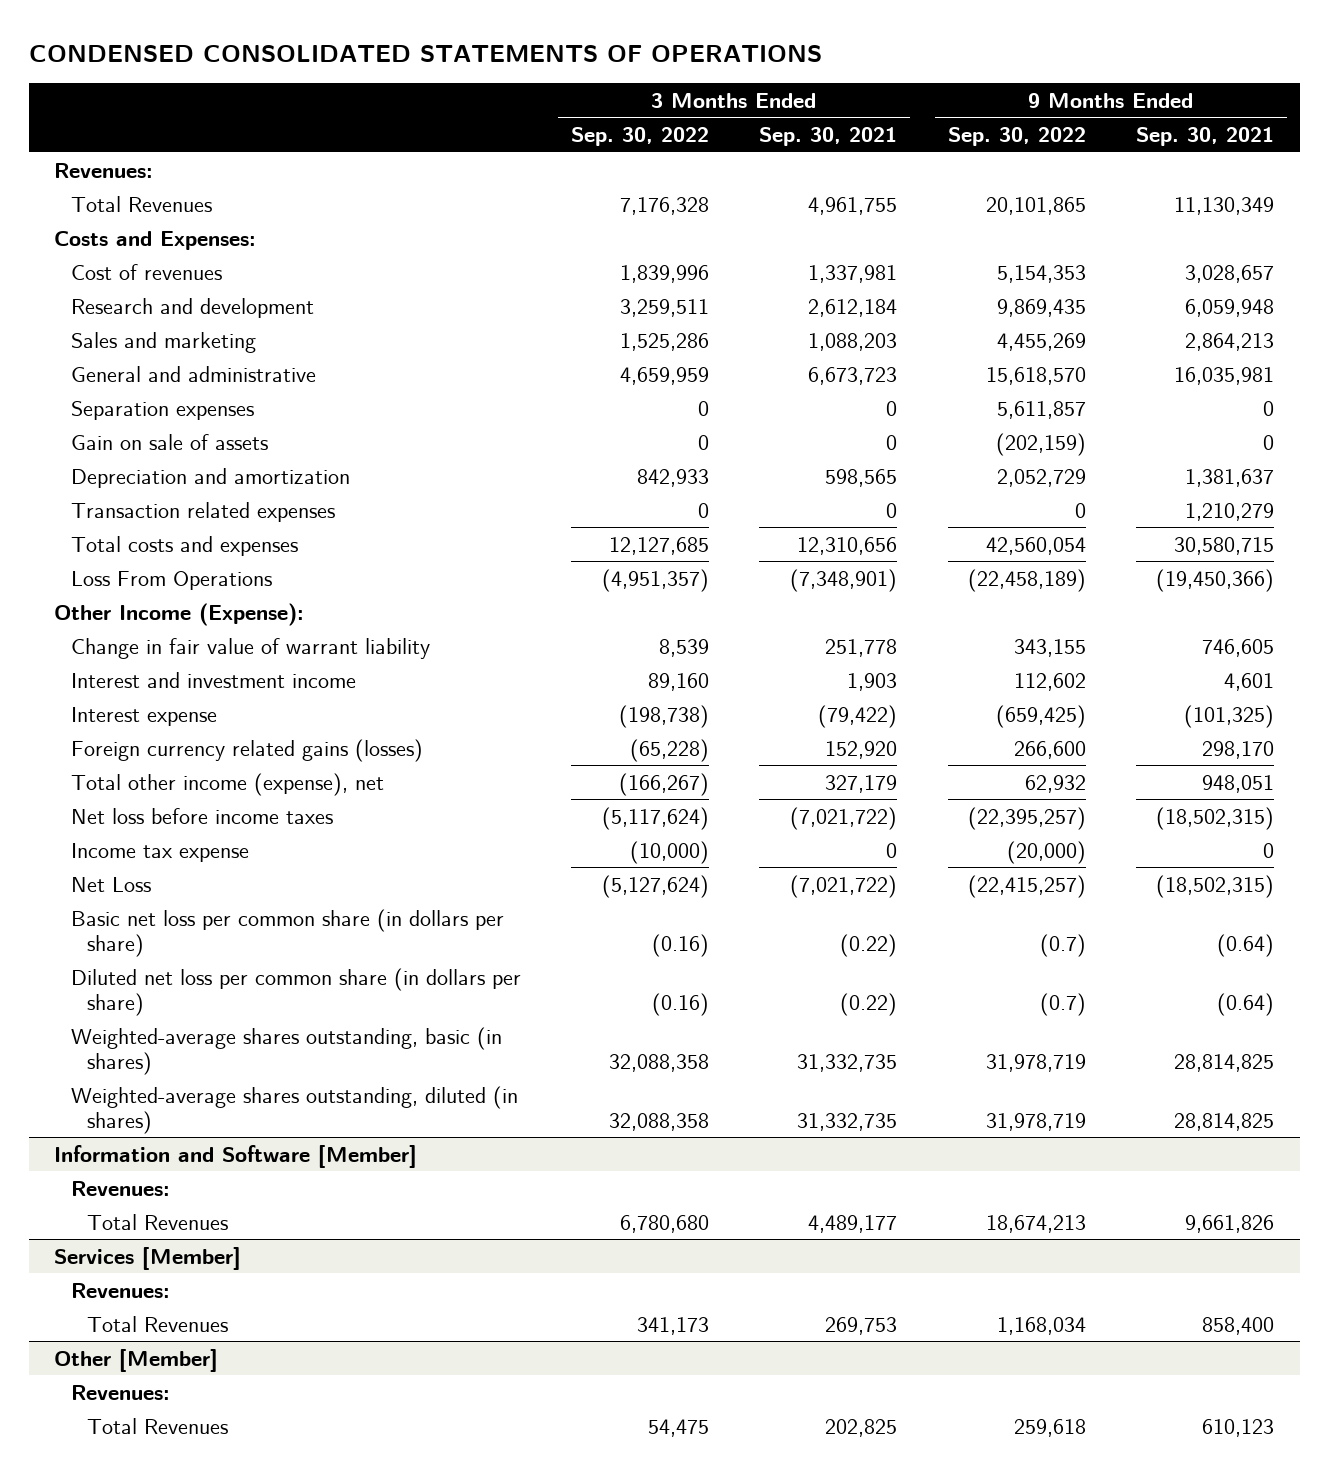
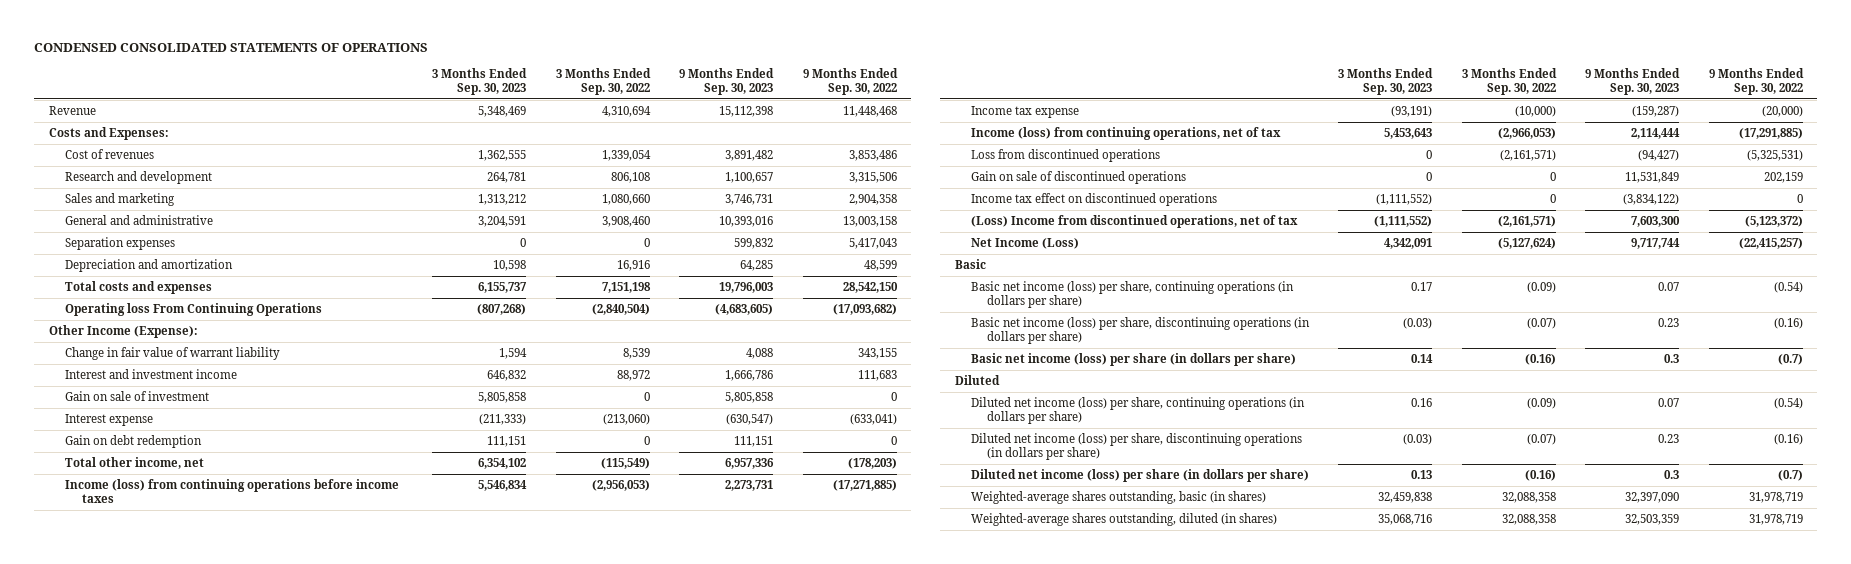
[759,127,898,147] Sep. 30, 2021 -> none
[1136,127,1275,147] Sep. 30, 2021 -> none
none -> [432,68,528,95] 3 Months Ended Sep. 30, 2023
none -> [679,68,775,95] 9 Months Ended Sep. 30, 2023
[54,162,154,178] Revenues: -> none
[70,195,212,212] Total Revenues -> none
none -> [48,106,96,116] Revenue
[70,433,268,450] Gain on sale of assets -> none
[70,501,335,522] Transaction related expenses -> none
[620,264,710,283] 1,839,996 -> [601,150,651,162] 1,339,054
[996,264,1086,283] 5,154,353 -> [848,150,897,162] 3,853,486
[620,298,710,317] 3,259,511 -> [610,172,650,184] 806,108
[996,298,1086,317] 9,869,435 -> [848,172,897,184] 3,315,506
[620,332,710,351] 1,525,286 -> [601,194,650,206] 1,080,660
[996,332,1086,351] 4,455,269 -> [848,194,897,206] 2,904,358
[620,366,710,385] 4,659,959 -> [601,216,650,228] 3,908,460
[985,366,1086,385] 15,618,570 -> [842,216,897,228] 13,003,158
[996,400,1086,419] 5,611,857 -> [848,238,897,250] 5,417,043
[637,468,710,487] 842,933 -> [616,260,650,272] 16,916
[996,468,1086,487] 2,052,729 -> [863,260,897,272] 48,599
[609,536,710,555] 12,127,685 -> [601,282,651,294] 7,151,198
[985,536,1086,555] 42,560,054 -> [842,282,898,294] 28,542,150
[70,570,272,590] Loss From Operations -> [65,303,323,317] Operating loss From Continuing Operations
[602,568,710,592] (4,951,357) -> [591,304,650,316] (2,840,504)
[967,568,1086,592] (22,458,189) -> [832,304,897,316] (17,093,682)
[70,738,423,762] Foreign currency related gains (losses) -> none
[648,672,710,691] 89,160 -> [616,370,650,382] 88,972
[1013,672,1086,691] 112,602 -> [857,370,897,382] 111,683
none -> [65,391,210,402] Gain on sale of investment
[619,704,710,728] (198,738) -> [602,414,650,426] (213,060)
[995,704,1086,728] (659,425) -> [849,414,897,426] (633,041)
none -> [65,435,203,449] Gain on debt redemption
[70,772,384,796] Total other income (expense), net -> [65,457,205,470] Total other income, net
[619,772,710,796] (166,267) -> [600,458,650,470] (115,549)
[1024,774,1086,793] 62,932 -> [847,458,897,470] (178,203)
[70,807,333,824] Net loss before income taxes -> [65,479,400,503] Income (loss) from continuing operations before income taxes
[602,806,710,830] (5,117,624) -> [591,480,650,492] (2,956,053)
[967,806,1086,830] (22,395,257) -> [832,480,897,492] (17,271,885)
none -> [970,127,1281,141] Income (loss) from continuing operations, net of tax
none -> [970,149,1160,163] Loss from discontinued operations
none -> [970,171,1186,185] Gain on sale of discontinued operations
none -> [970,193,1217,207] Income tax effect on discontinued operations
none -> [970,215,1298,229] (Loss) Income from discontinued operations, net of tax
[70,876,151,892] Net Loss -> [970,238,1079,250] Net Income (Loss)
none -> [954,259,986,270] Basic
none -> [970,281,1294,308] Basic net income (loss) per share, continuing operations (in dollars per share)
none -> [970,317,1310,344] Basic net income (loss) per share, discontinuing operations (in dollars per share)
[70,908,504,957] Basic net loss per common share (in dollars per share) -> [970,353,1296,367] Basic net income (loss) per share (in dollars per share)
none -> [954,375,1000,386] Diluted
none -> [970,397,1305,424] Diluted net income (loss) per share, continuing operations (in dollars per share)
none -> [970,433,1302,460] Diluted net income (loss) per share, discontinuing operations (in dollars per share)
[70,967,521,1016] Diluted net loss per common share (in dollars per share) -> [970,469,1309,483] Diluted net income (loss) per share (in dollars per share)
[54,1144,418,1168] Information and Software [Member] -> none
[70,1180,170,1196] Revenues: -> none
[86,1213,228,1230] Total Revenues -> none
[54,1246,242,1270] Services [Member] -> none
[70,1282,170,1298] Revenues: -> none
[86,1315,228,1332] Total Revenues -> none
[54,1348,219,1372] Other [Member] -> none
[70,1384,170,1400] Revenues: -> none
[86,1417,228,1434] Total Revenues -> none

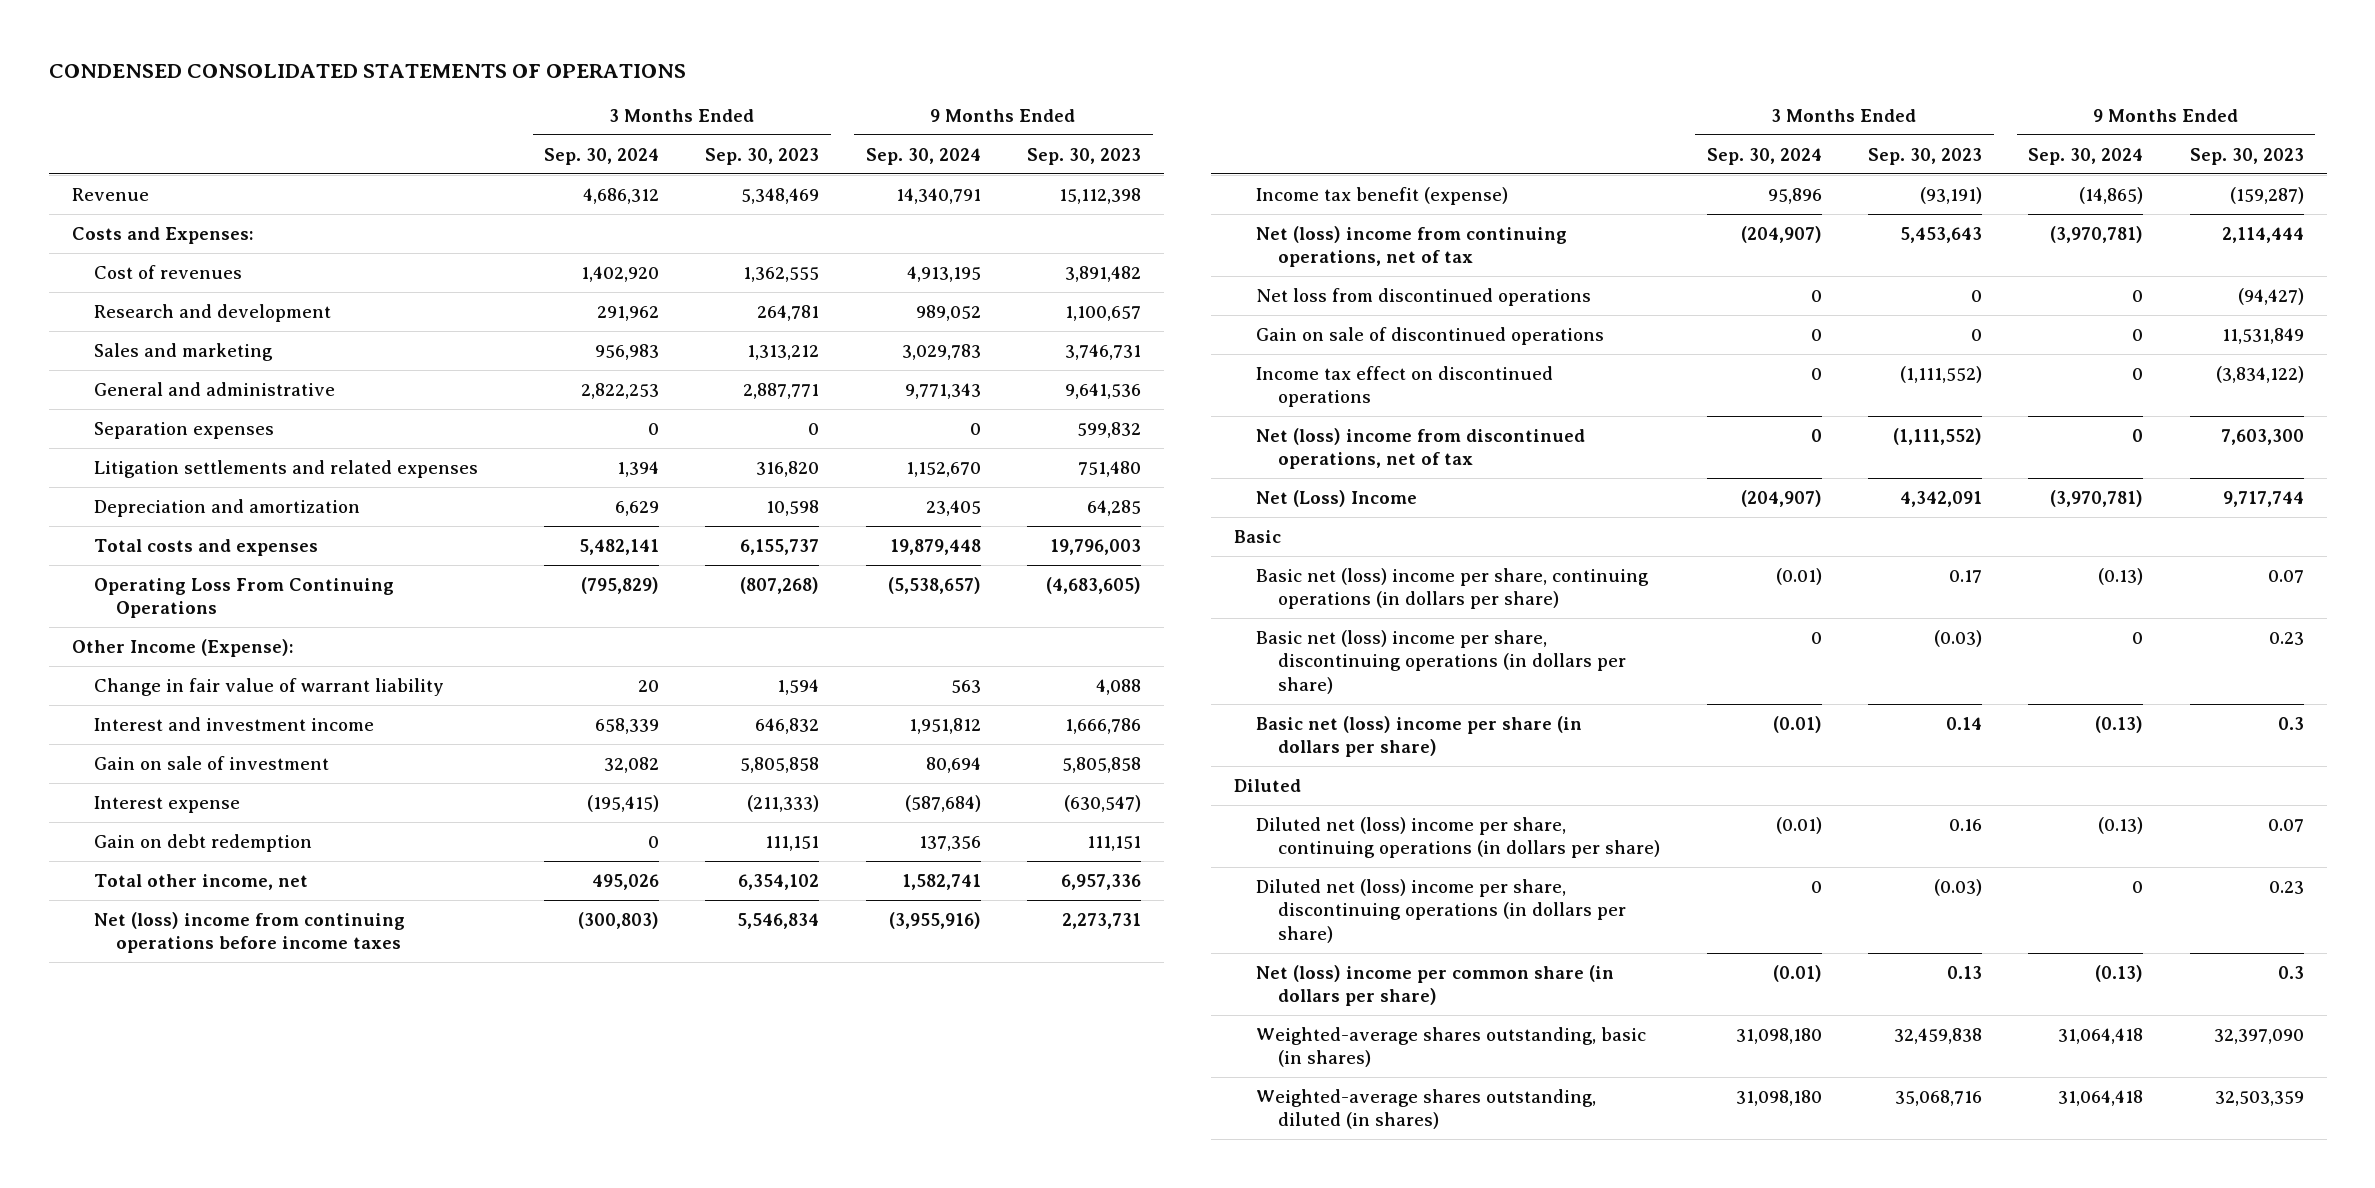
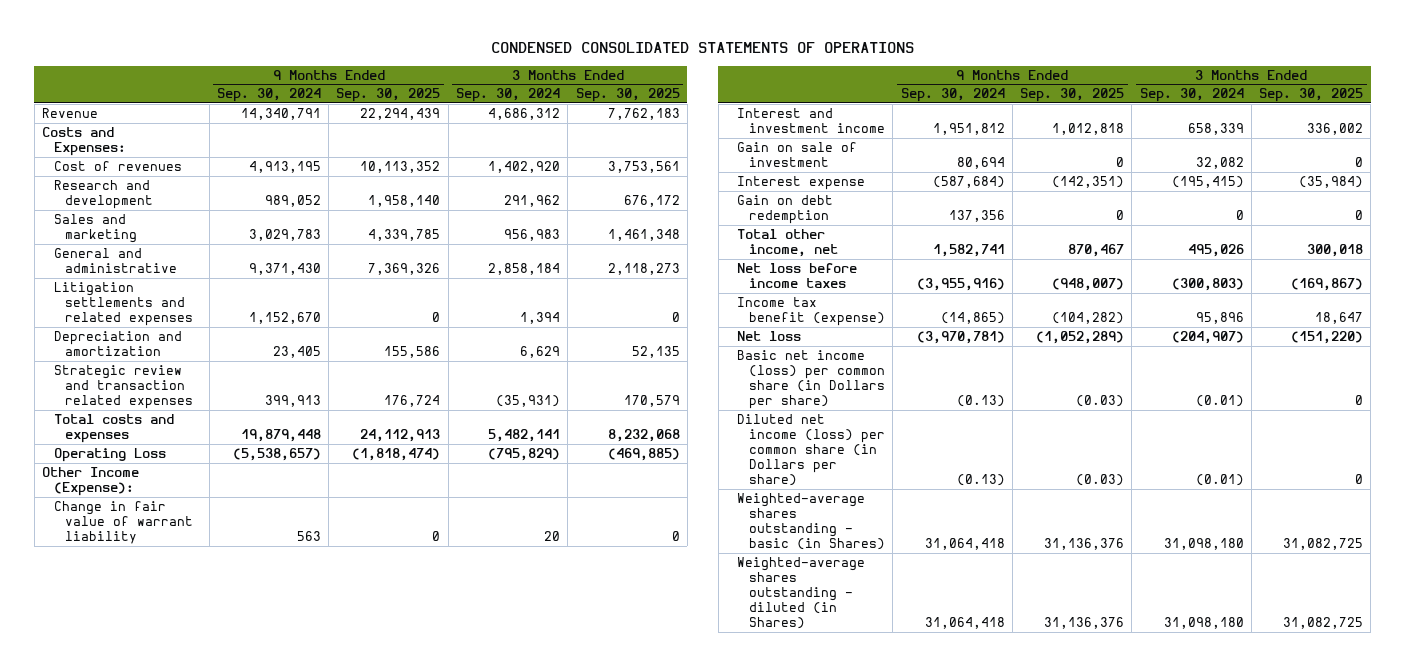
[705,147,820,165] Sep. 30, 2023 -> none
[1027,147,1142,165] Sep. 30, 2023 -> none
none -> [336,88,441,103] Sep. 30, 2025
none -> [575,88,680,103] Sep. 30, 2025
[93,421,274,439] Separation expenses -> none
[581,382,660,399] 2,822,253 -> [487,263,560,276] 2,858,184
[904,382,981,399] 9,771,343 -> [248,263,321,276] 9,371,430
none -> [53,364,194,410] Strategic review and transaction related expenses
[93,577,394,619] Operating Loss From Continuing Operations -> [53,447,166,462] Operating Loss
[93,911,405,954] Net (loss) income from continuing operations before income taxes -> [737,262,858,289] Net loss before income taxes
[1256,287,1592,306] Net loss from discontinued operations -> none
[1256,326,1605,345] Gain on sale of discontinued operations -> none
[1256,365,1554,408] Income tax effect on discontinued operations -> none
[1256,427,1586,470] Net (loss) income from discontinued operations, net of tax -> none
[1256,489,1418,507] Net (Loss) Income -> none
[1234,529,1282,543] Basic -> none
[1256,567,1650,610] Basic net (loss) income per share, continuing operations (in dollars per share) -> none
[1256,629,1627,695] Basic net (loss) income per share, discontinuing operations (in dollars per share) -> none
[1234,778,1302,792] Diluted -> none
[1256,816,1661,859] Diluted net (loss) income per share, continuing operations (in dollars per share) -> none
[1256,878,1627,944] Diluted net (loss) income per share, discontinuing operations (in dollars per share) -> none
[1256,225,1568,268] Net (loss) income from continuing operations, net of tax -> [737,330,802,341] Net loss
[1256,715,1583,758] Basic net (loss) income per share (in dollars per share) -> [737,349,886,410] Basic net income (loss) per common share (in Dollars per share)
[1256,964,1615,1007] Net (loss) income per common share (in dollars per share) -> [737,413,886,487] Diluted net income (loss) per common share (in Dollars per share)
[1256,1026,1647,1068] Weighted-average shares outstanding, basic (in shares) -> [737,492,886,551] Weighted-average shares outstanding - basic (in Shares)
[1256,1088,1597,1130] Weighted-average shares outstanding, diluted (in shares) -> [737,556,866,630] Weighted-average shares outstanding - diluted (in Shares)

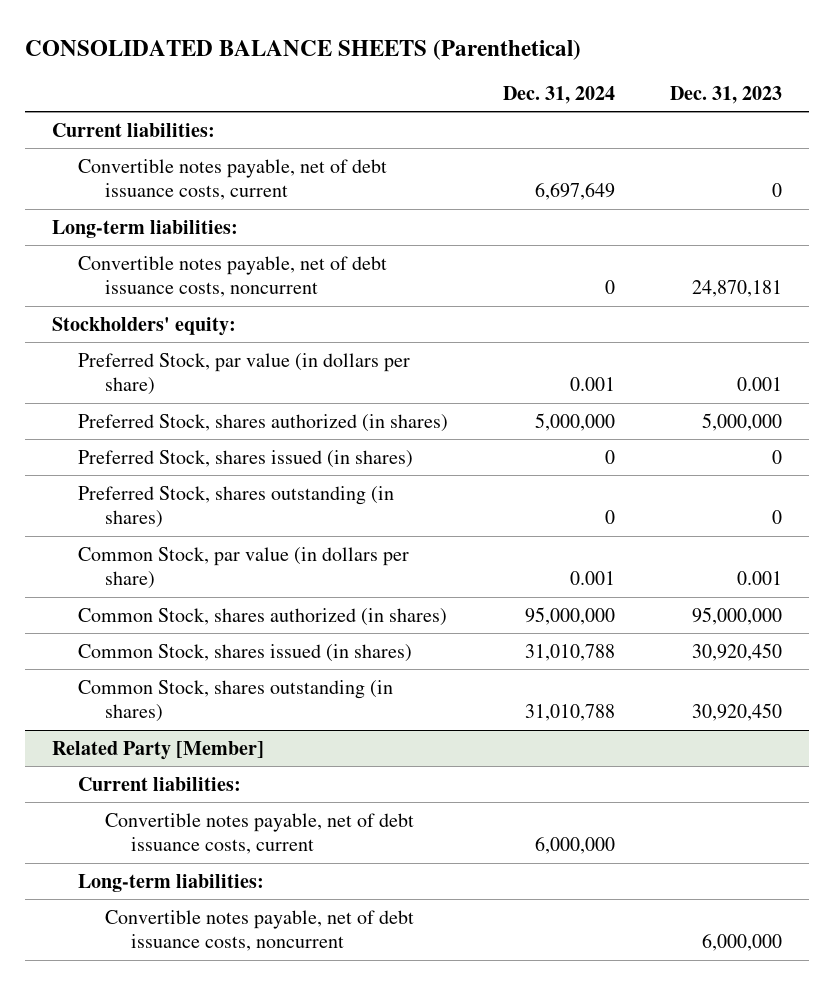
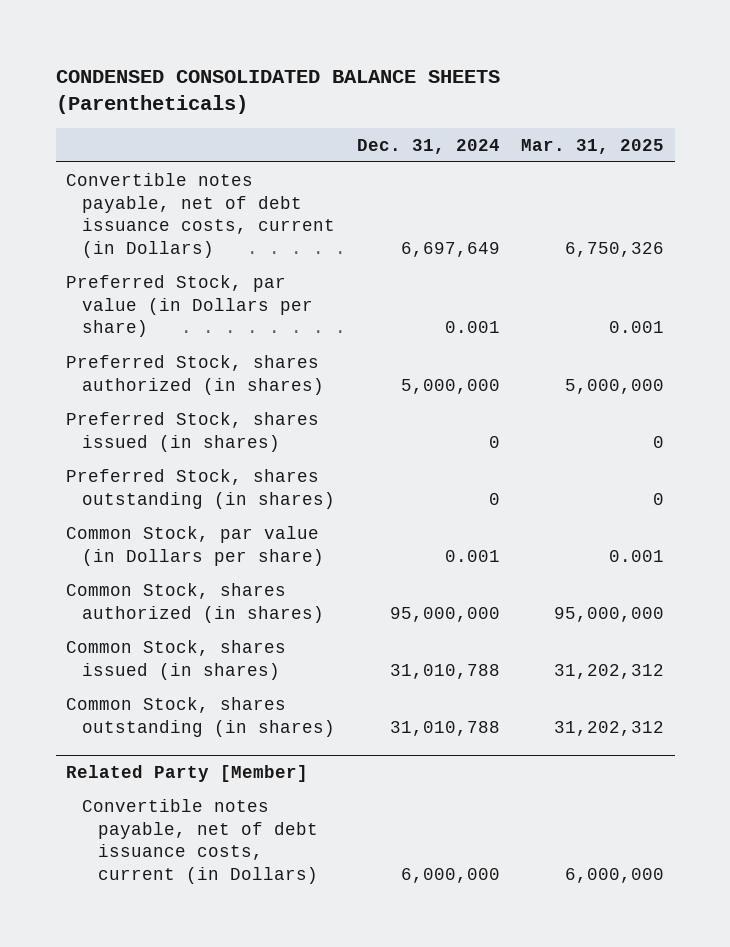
[24,39,581,60] CONSOLIDATED BALANCE SHEETS (Parenthetical) -> [55,69,500,115] CONDENSED CONSOLIDATED BALANCE SHEETS (Parentheticals)
[669,86,782,105] Dec. 31, 2023 -> none
none -> [521,138,665,154] Mar. 31, 2025
[51,122,215,137] Current liabilities: -> none
[51,219,238,238] Long-term liabilities: -> none
[78,255,388,298] Convertible notes payable, net of debt issuance costs, noncurrent -> none
[51,316,236,336] Stockholders' equity: -> none
[78,158,388,201] Convertible notes payable, net of debt issuance costs, current -> [66,172,336,259] Convertible notes payable, net of debt issuance costs, current (in Dollars)
[78,352,411,396] Preferred Stock, par value (in dollars per share) -> [66,274,314,338] Preferred Stock, par value (in Dollars per share)
[78,546,410,590] Common Stock, par value (in dollars per share) -> [66,525,325,566] Common Stock, par value (in Dollars per share)
[78,776,242,791] Current liabilities: -> none
[78,873,265,892] Long-term liabilities: -> none
[104,909,414,952] Convertible notes payable, net of debt issuance costs, noncurrent -> none
[104,812,414,855] Convertible notes payable, net of debt issuance costs, current -> [82,798,318,885] Convertible notes payable, net of debt issuance costs, current (in Dollars)

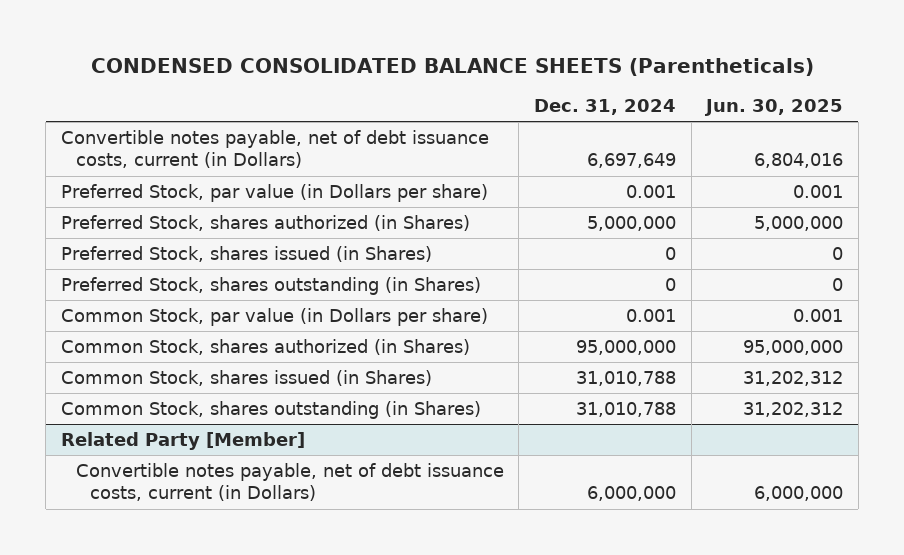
[521,138,665,154] Mar. 31, 2025 -> none
none -> [704,99,844,117] Jun. 30, 2025
[66,354,325,395] Preferred Stock, shares authorized (in shares) -> [61,214,471,231] Preferred Stock, shares authorized (in Shares)
[66,411,320,452] Preferred Stock, shares issued (in shares) -> [61,245,433,262] Preferred Stock, shares issued (in Shares)
[66,468,336,509] Preferred Stock, shares outstanding (in shares) -> [61,276,482,295] Preferred Stock, shares outstanding (in Shares)
[66,582,325,623] Common Stock, shares authorized (in shares) -> [61,338,471,355] Common Stock, shares authorized (in Shares)
[66,639,287,680] Common Stock, shares issued (in shares) -> [61,369,433,386] Common Stock, shares issued (in Shares)
[66,696,336,737] Common Stock, shares outstanding (in shares) -> [61,400,482,419] Common Stock, shares outstanding (in Shares)

